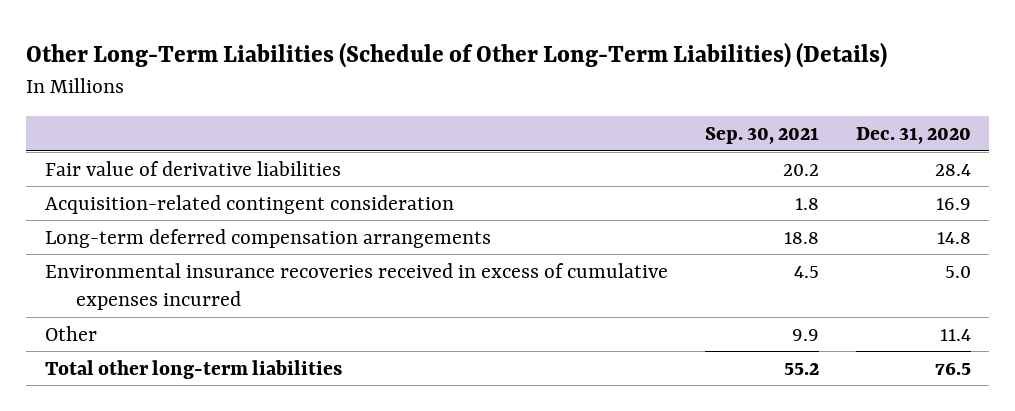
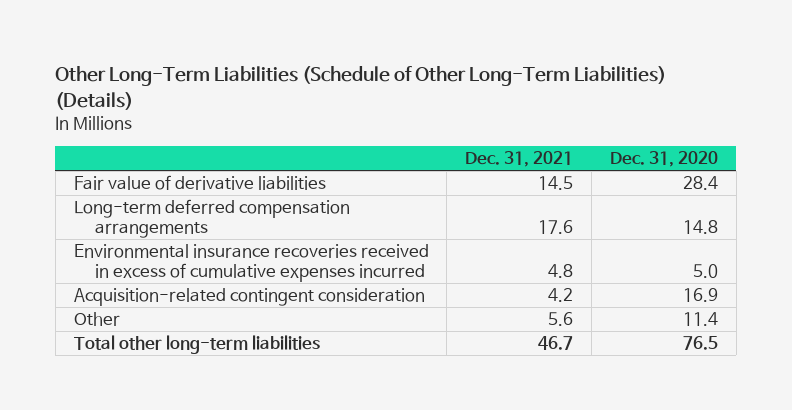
[704,127,819,145] Sep. 30, 2021 -> none
none -> [465,151,574,168] Dec. 31, 2021
[44,194,454,214] Acquisition-related contingent consideration -> [73,288,425,307] Acquisition-related contingent consideration

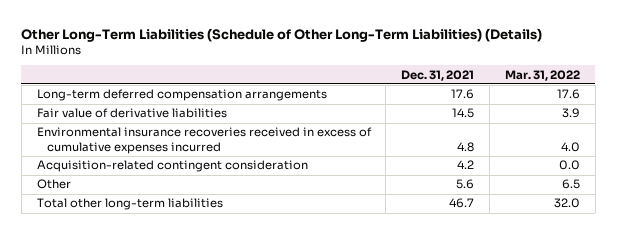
[610,151,719,168] Dec. 31, 2020 -> none
none -> [504,69,580,81] Mar. 31, 2022
[73,175,326,191] Fair value of derivative liabilities -> [36,108,227,119] Fair value of derivative liabilities

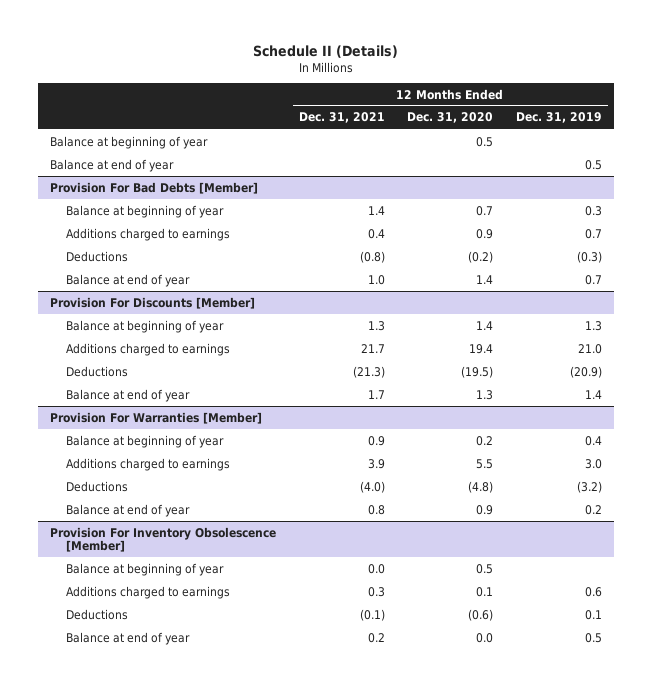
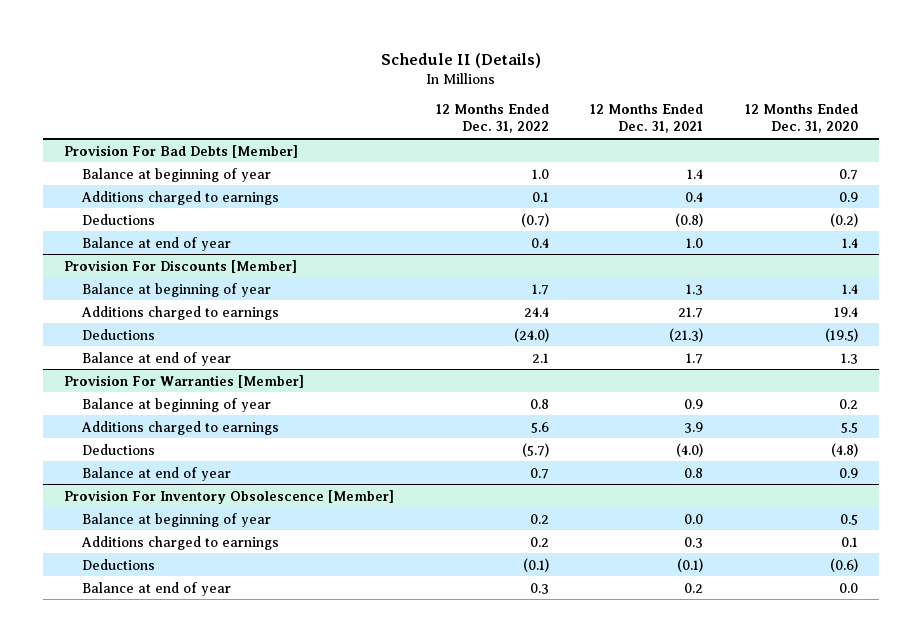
[516,112,603,124] Dec. 31, 2019 -> none
none -> [435,104,549,134] 12 Months Ended Dec. 31, 2022
[49,135,208,149] Balance at beginning of year -> none
[49,158,174,172] Balance at end of year -> none

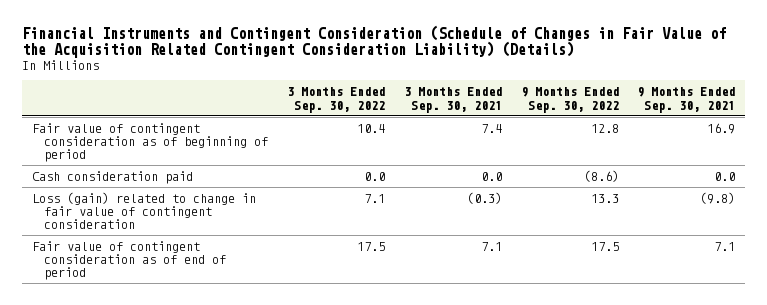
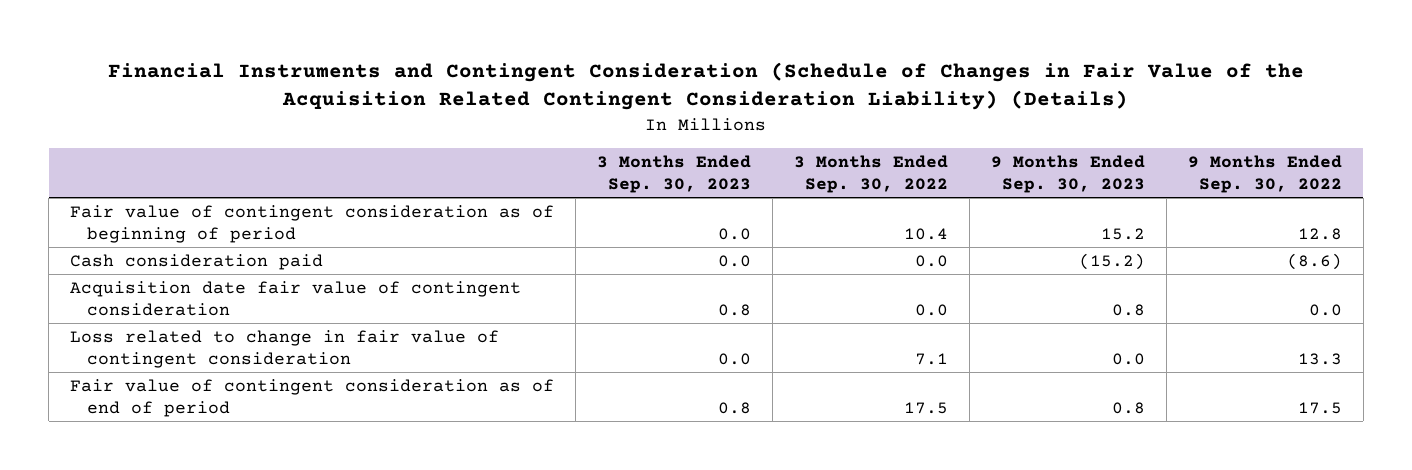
[403,87,502,113] 3 Months Ended Sep. 30, 2021 -> none
[637,87,736,113] 9 Months Ended Sep. 30, 2021 -> none
none -> [597,155,752,193] 3 Months Ended Sep. 30, 2023
none -> [990,155,1145,193] 9 Months Ended Sep. 30, 2023
none -> [70,280,522,316] Acquisition date fair value of contingent consideration
[31,191,256,230] Loss (gain) related to change in fair value of contingent consideration -> [70,329,500,368] Loss related to change in fair value of contingent consideration

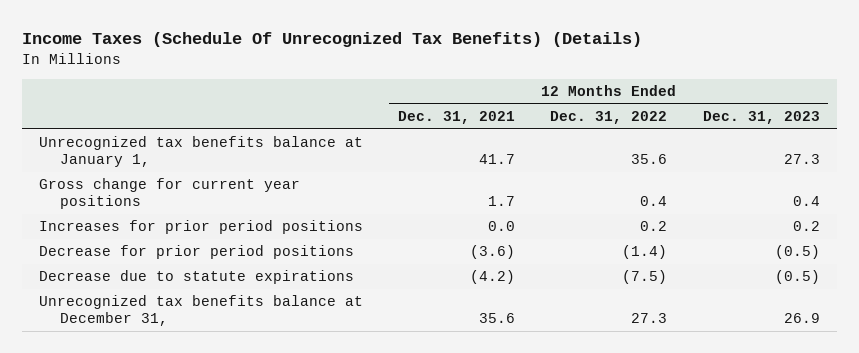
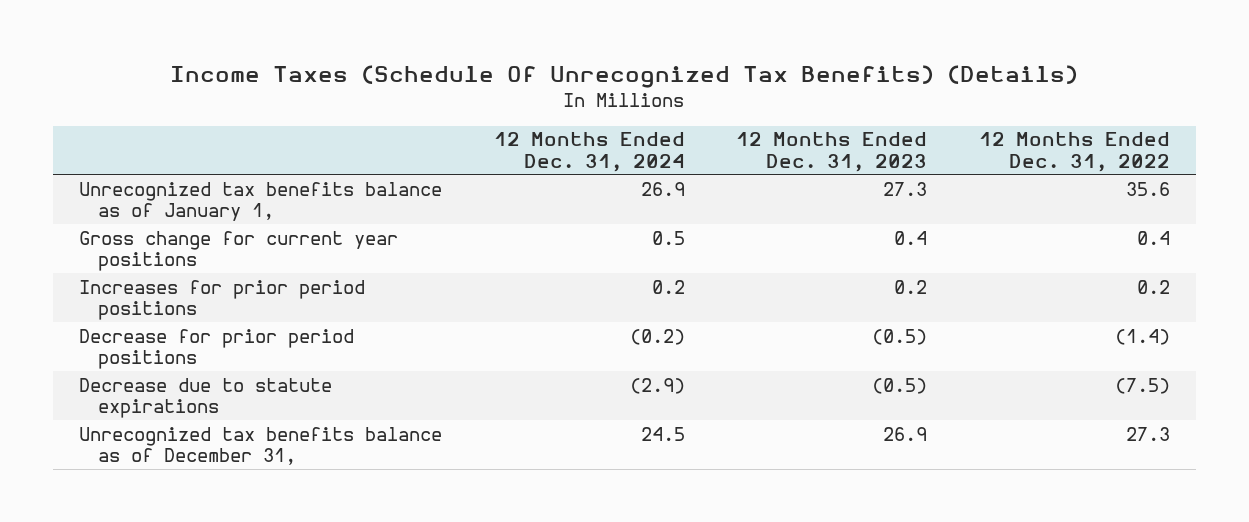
[398,111,516,125] Dec. 31, 2021 -> none
none -> [493,132,685,173] 12 Months Ended Dec. 31, 2024
[39,136,364,168] Unrecognized tax benefits balance at January 1, -> [78,181,442,222] Unrecognized tax benefits balance as of January 1,
[39,295,364,327] Unrecognized tax benefits balance at December 31, -> [78,426,442,466] Unrecognized tax benefits balance as of December 31,

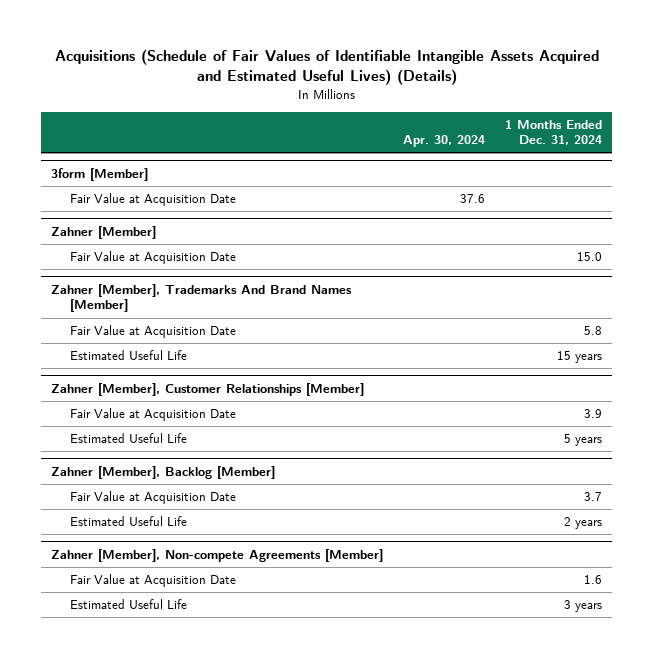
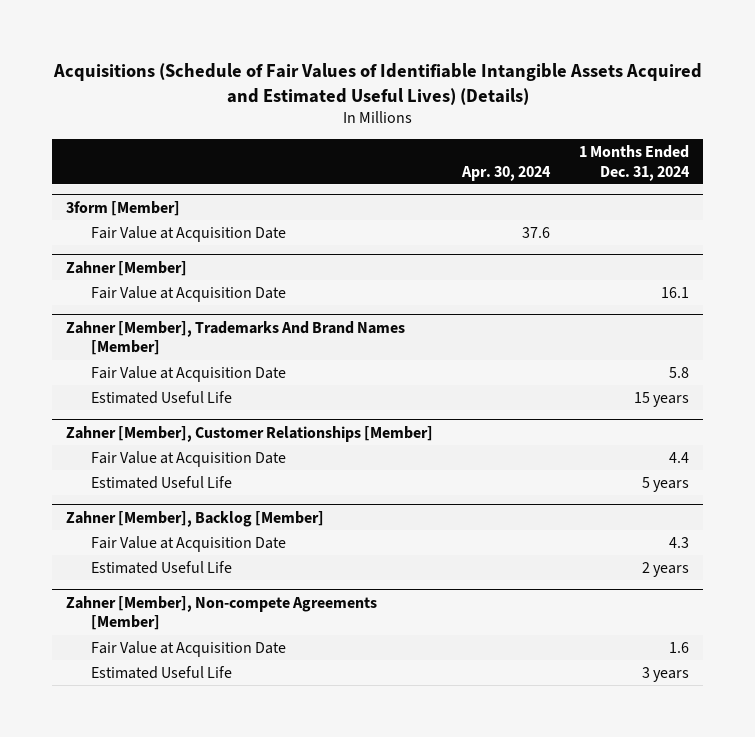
[576,252,602,262] 15.0 -> [660,286,689,298] 16.1
[583,409,602,419] 3.9 -> [668,451,689,463] 4.4
[583,492,602,502] 3.7 -> [668,536,689,548] 4.3

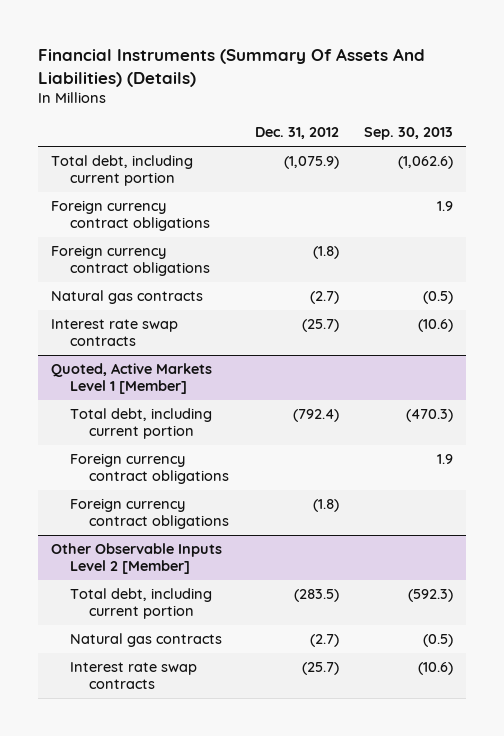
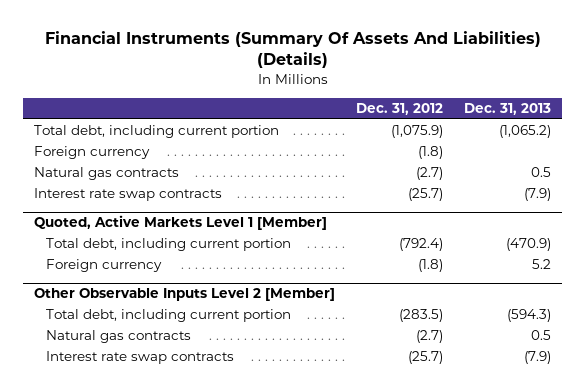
[364,127,454,141] Sep. 30, 2013 -> none
none -> [464,102,552,115] Dec. 31, 2013
[50,200,210,232] Foreign currency contract obligations -> none
[50,245,210,277] Foreign currency contract obligations -> [33,146,150,160] Foreign currency
[69,453,229,485] Foreign currency contract obligations -> none
[69,498,229,530] Foreign currency contract obligations -> [45,259,162,273] Foreign currency

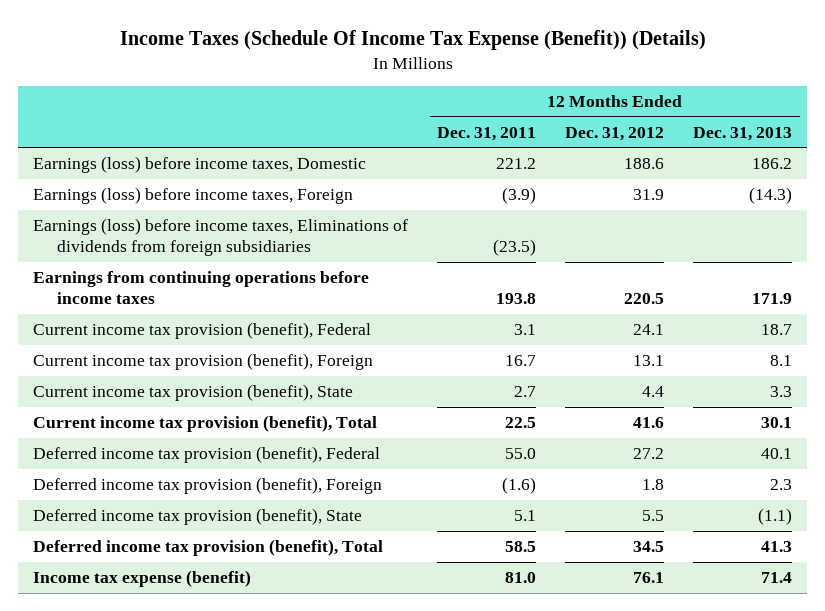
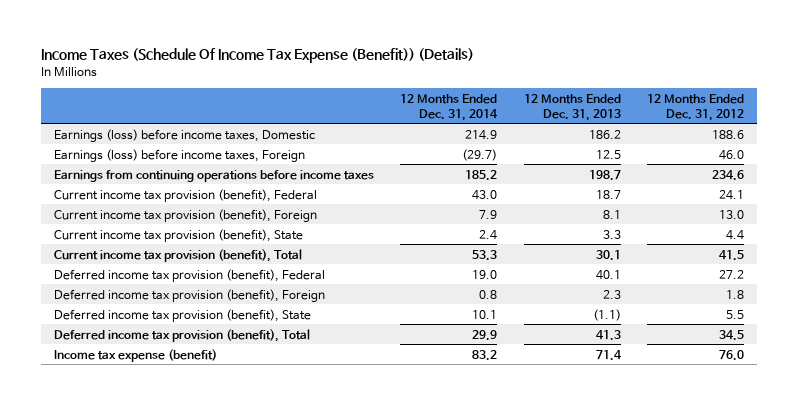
[437,126,537,141] Dec. 31, 2011 -> none
none -> [400,93,499,121] 12 Months Ended Dec. 31, 2014
[32,217,408,257] Earnings (loss) before income taxes, Eliminations of dividends from foreign subsidiaries -> none
[633,188,665,200] 31.9 -> [718,149,744,160] 46.0
[749,186,793,204] (14.3) -> [595,149,621,159] 12.5
[624,293,665,305] 220.5 -> [711,169,744,180] 234.6
[752,293,793,305] 171.9 -> [588,169,621,180] 198.7
[633,354,665,366] 13.1 -> [718,209,744,219] 13.0
[633,416,665,428] 41.6 -> [718,249,744,260] 41.5
[633,571,665,583] 76.1 -> [718,349,744,360] 76.0

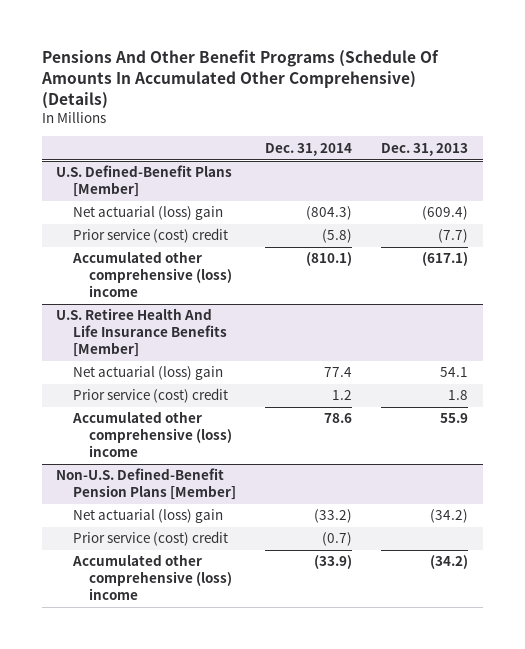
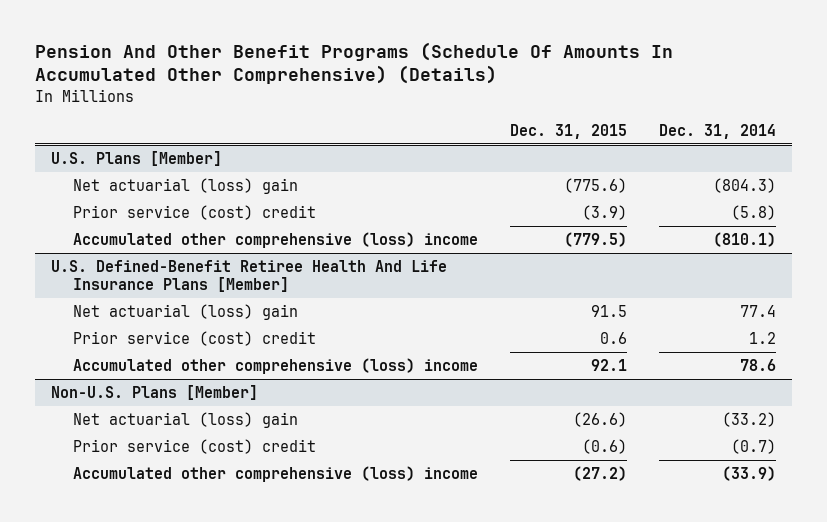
[40,49,439,109] Pensions And Other Benefit Programs (Schedule Of Amounts In Accumulated Other Comprehensive) (Details) -> [34,42,673,85] Pension And Other Benefit Programs (Schedule Of Amounts In Accumulated Other Comprehensive) (Details)
[381,142,469,156] Dec. 31, 2013 -> none
none -> [509,123,627,139] Dec. 31, 2015
[56,165,233,198] U.S. Defined-Benefit Plans [Member] -> [50,150,222,166] U.S. Plans [Member]
[56,308,227,358] U.S. Retiree Health And Life Insurance Benefits [Member] -> [50,259,447,292] U.S. Defined-Benefit Retiree Health And Life Insurance Plans [Member]
[56,468,236,501] Non-U.S. Defined-Benefit Pension Plans [Member] -> [50,384,258,400] Non-U.S. Plans [Member]

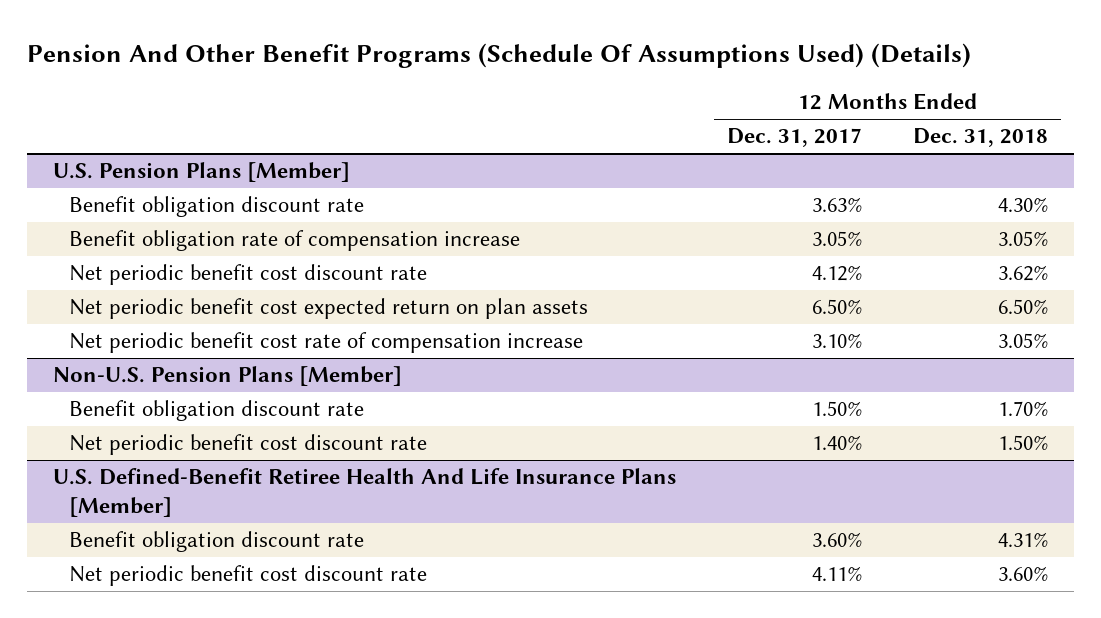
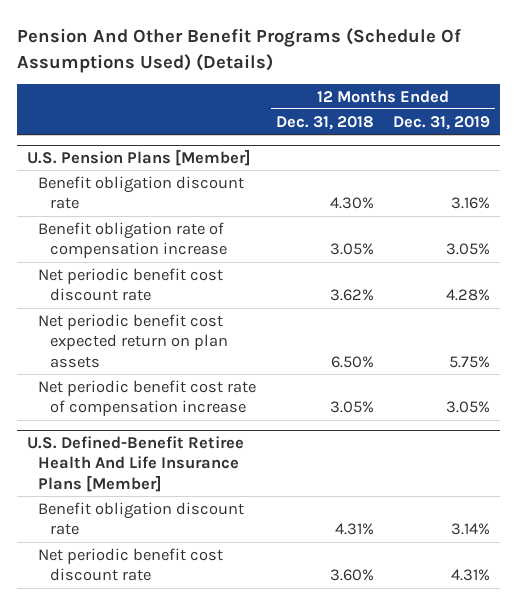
[727,128,863,148] Dec. 31, 2017 -> none
none -> [393,115,491,130] Dec. 31, 2019
[53,366,403,387] Non-U.S. Pension Plans [Member] -> none
[69,400,365,422] Benefit obligation discount rate -> none
[69,434,428,456] Net periodic benefit cost discount rate -> none

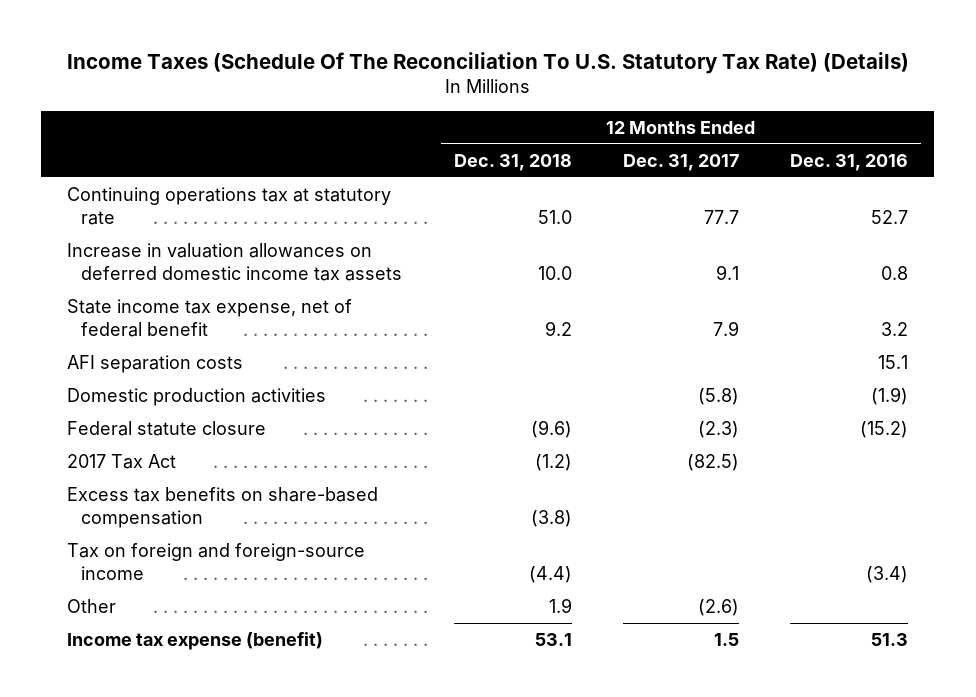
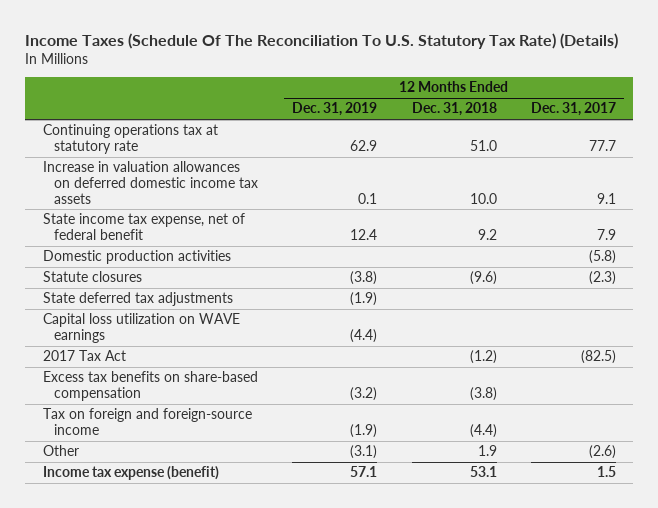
[790,153,909,171] Dec. 31, 2016 -> none
none -> [292,102,378,117] Dec. 31, 2019
[67,354,244,373] AFI separation costs -> none
[67,420,267,436] Federal statute closure -> [42,271,142,283] Statute closures
none -> [42,292,233,307] State deferred tax adjustments
none -> [42,313,240,343] Capital loss utilization on WAVE earnings

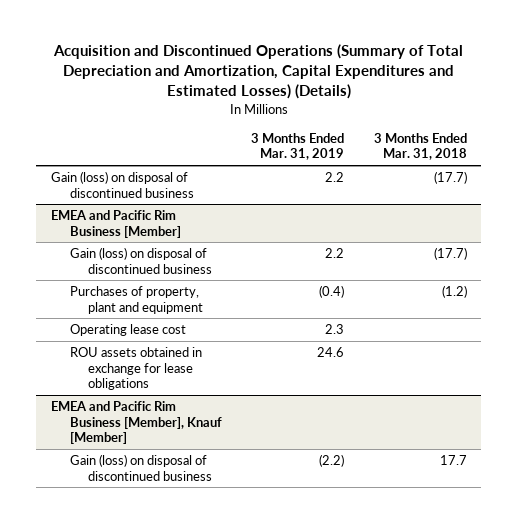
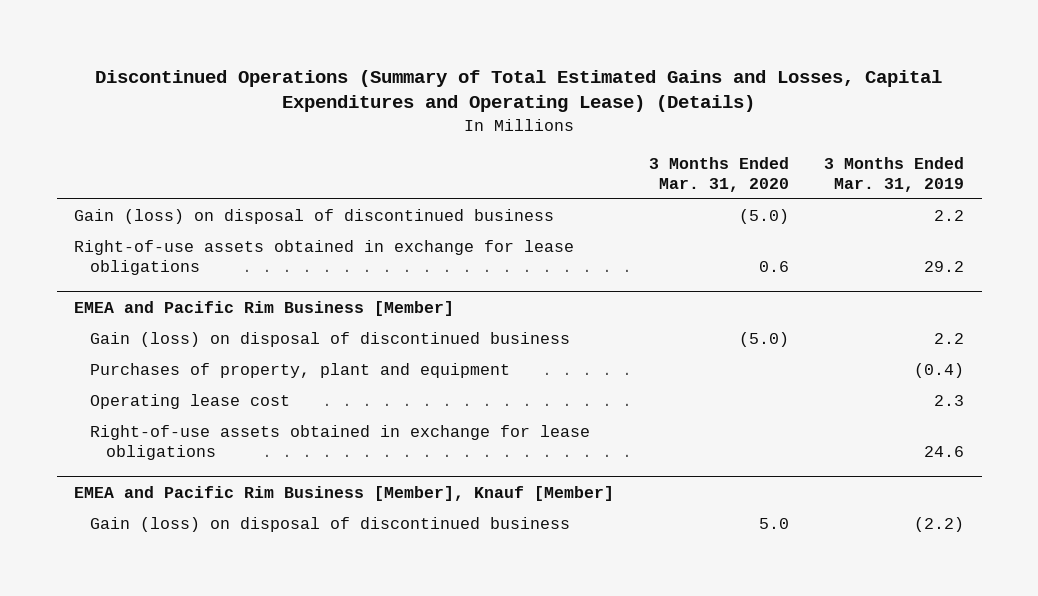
[52,44,463,100] Acquisition and Discontinued Operations (Summary of Total Depreciation and Amortization, Capital Expenditures and Estimated Losses) (Details) -> [95,69,943,113] Discontinued Operations (Summary of Total Estimated Gains and Losses, Capital Expenditures and Operating Lease) (Details)
[373,132,467,161] 3 Months Ended Mar. 31, 2018 -> none
none -> [649,156,790,192] 3 Months Ended Mar. 31, 2020
none -> [74,240,575,275] Right-of-use assets obtained in exchange for lease obligations
[69,347,202,390] ROU assets obtained in exchange for lease obligations -> [90,425,591,460] Right-of-use assets obtained in exchange for lease obligations

